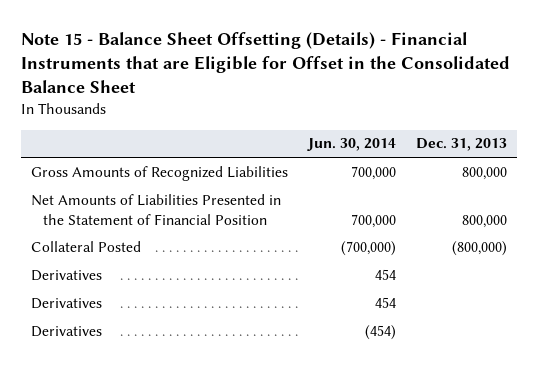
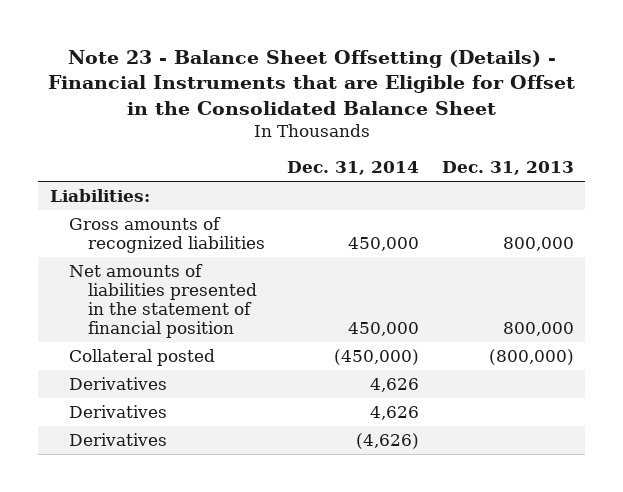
[21,32,511,94] Note 15 - Balance Sheet Offsetting (Details) - Financial Instruments that are Eligible for Offset in the Consolidated Balance Sheet -> [47,49,575,115] Note 23 - Balance Sheet Offsetting (Details) - Financial Instruments that are Eligible for Offset in the Consolidated Balance Sheet
[307,138,397,152] Jun. 30, 2014 -> none
none -> [287,161,420,176] Dec. 31, 2014
none -> [49,188,150,202] Liabilities:
[31,165,289,181] Gross Amounts of Recognized Liabilities -> [68,216,265,253] Gross amounts of recognized liabilities
[31,193,282,225] Net Amounts of Liabilities Presented in the Statement of Financial Position -> [68,263,257,338] Net amounts of liabilities presented in the statement of financial position
[31,240,142,252] Collateral Posted -> [68,348,215,366] Collateral posted

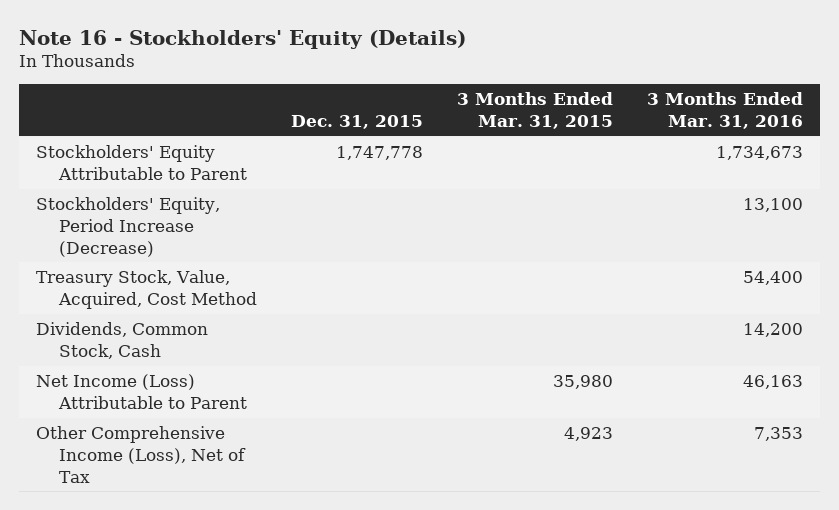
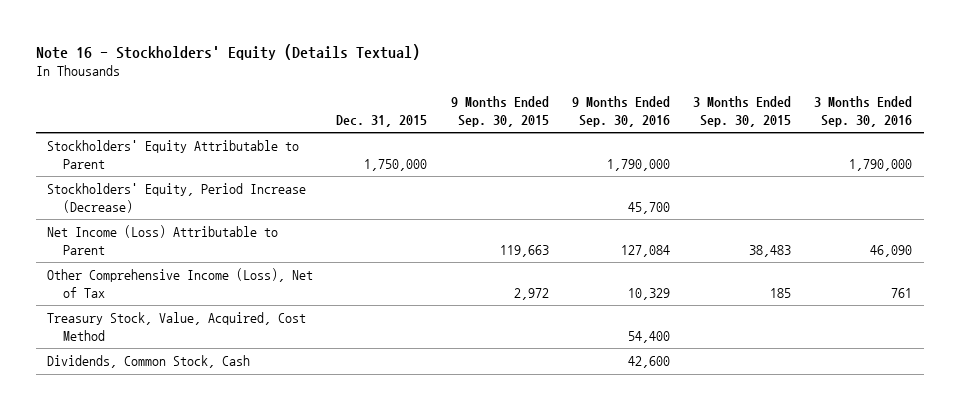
[18,29,466,49] Note 16 - Stockholders' Equity (Details) -> [35,43,420,60] Note 16 - Stockholders' Equity (Details Textual)
[457,92,614,130] 3 Months Ended Mar. 31, 2015 -> none
[647,92,804,130] 3 Months Ended Mar. 31, 2016 -> none
none -> [450,96,549,128] 9 Months Ended Sep. 30, 2015
none -> [571,96,670,128] 9 Months Ended Sep. 30, 2016
none -> [693,96,792,128] 3 Months Ended Sep. 30, 2015
none -> [814,96,913,128] 3 Months Ended Sep. 30, 2016
[336,146,424,161] 1,747,778 -> [364,158,428,171] 1,750,000
[35,270,258,309] Treasury Stock, Value, Acquired, Cost Method -> [47,312,307,341] Treasury Stock, Value, Acquired, Cost Method
[35,322,208,359] Dividends, Common Stock, Cash -> [47,355,251,369] Dividends, Common Stock, Cash

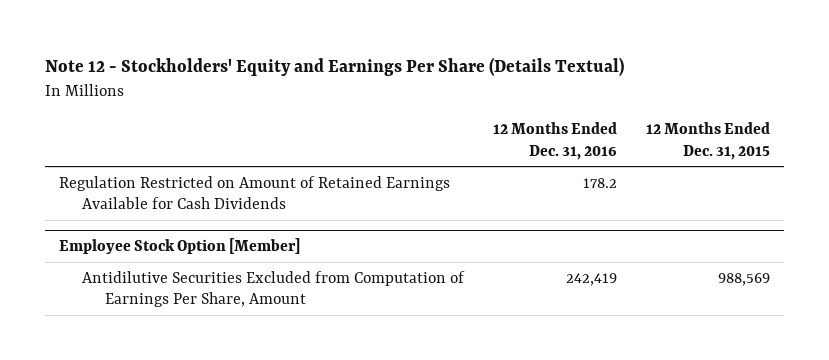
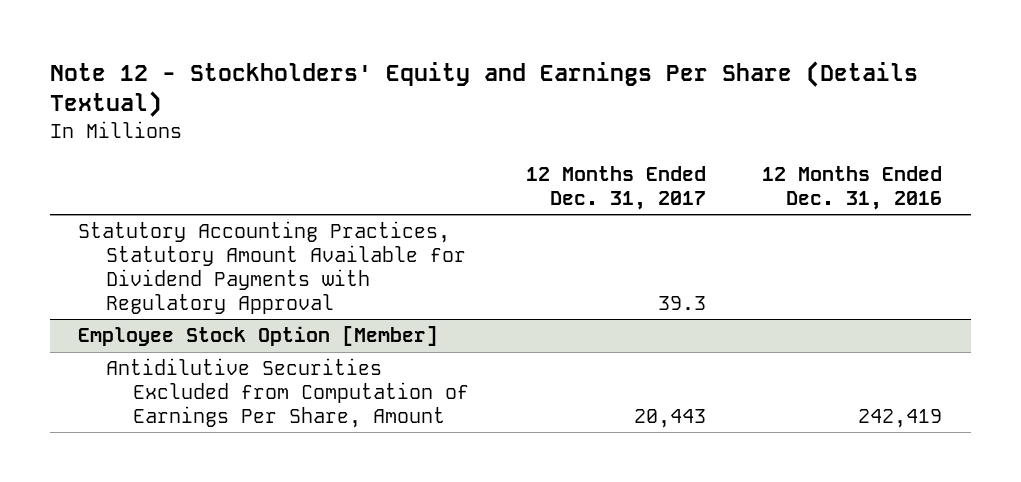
[645,122,770,160] 12 Months Ended Dec. 31, 2015 -> none
none -> [525,165,706,210] 12 Months Ended Dec. 31, 2017
[59,175,451,210] Regulation Restricted on Amount of Retained Earnings Available for Cash Dividends -> none
none -> [78,221,466,314] Statutory Accounting Practices, Statutory Amount Available for Dividend Payments with Regulatory Approval

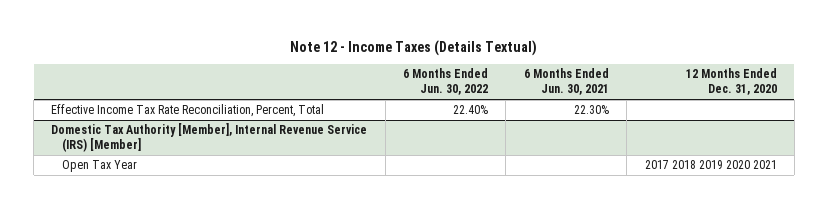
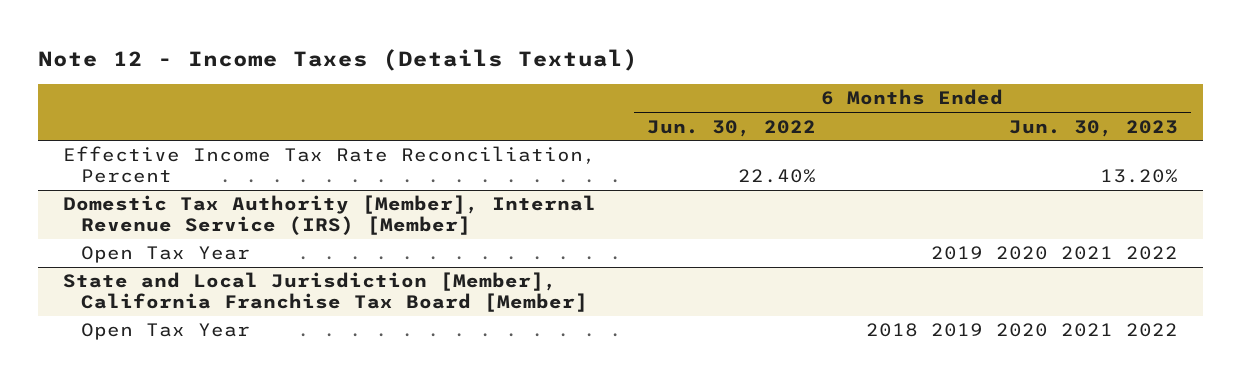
[523,68,609,96] 6 Months Ended Jun. 30, 2021 -> none
[685,68,777,96] 12 Months Ended Dec. 31, 2020 -> none
none -> [1009,119,1179,137] Jun. 30, 2023
[51,104,325,118] Effective Income Tax Rate Reconciliation, Percent, Total -> [63,146,597,184] Effective Income Tax Rate Reconciliation, Percent
none -> [63,272,589,313] State and Local Jurisdiction [Member], California Franchise Tax Board [Member]
none -> [81,323,251,341] Open Tax Year

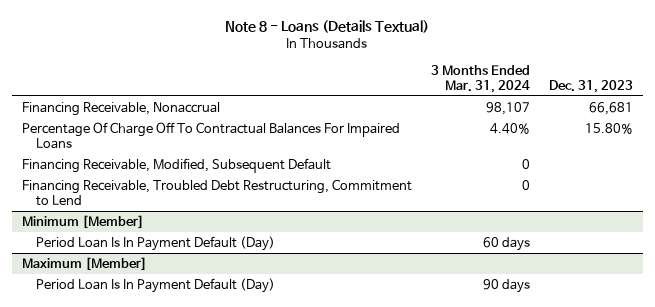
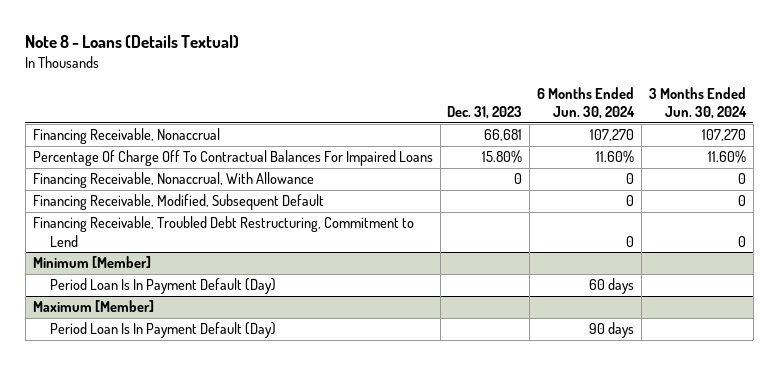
[430,64,530,93] 3 Months Ended Mar. 31, 2024 -> none
none -> [537,86,636,120] 6 Months Ended Jun. 30, 2024
none -> [648,86,747,120] 3 Months Ended Jun. 30, 2024
none -> [32,172,314,189] Financing Receivable, Nonaccrual, With Allowance

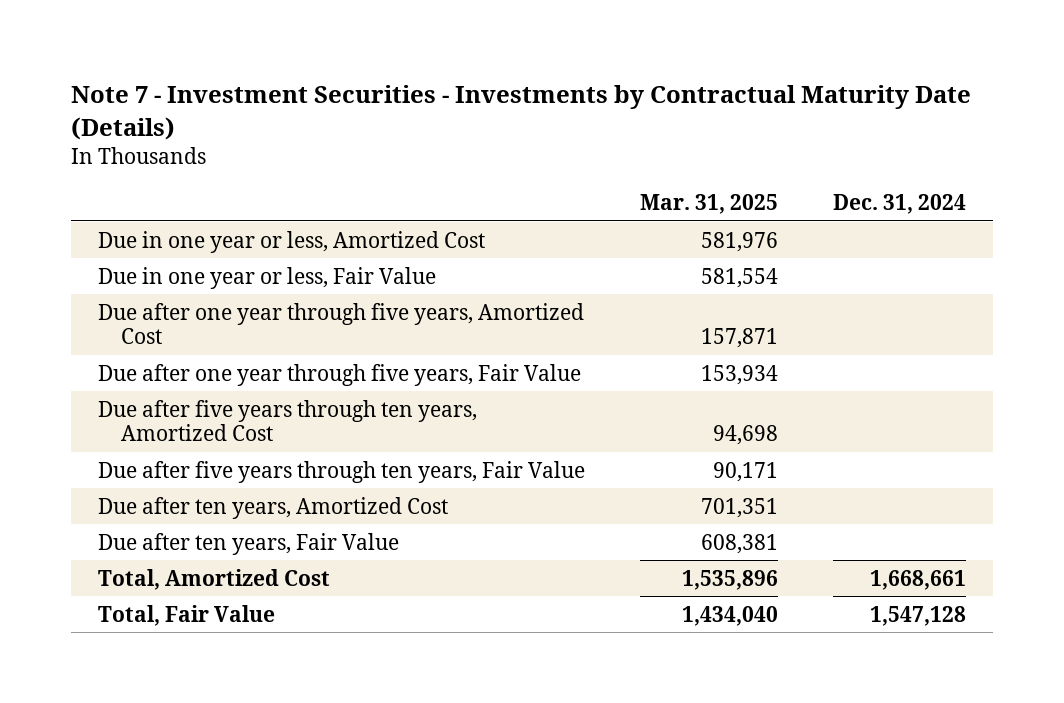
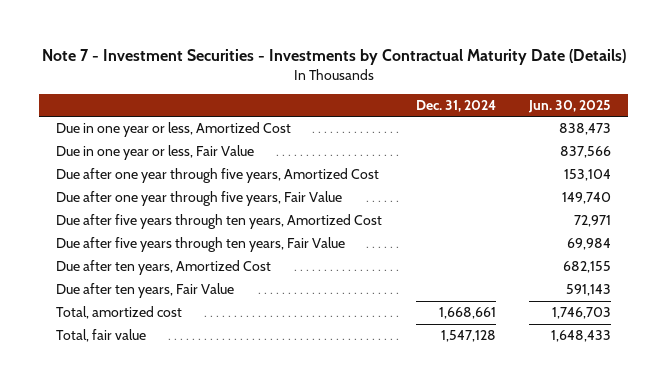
[640,194,779,215] Mar. 31, 2025 -> none
none -> [528,99,612,113] Jun. 30, 2025
[98,568,331,590] Total, Amortized Cost -> [56,306,183,320] Total, amortized cost
[98,604,276,626] Total, Fair Value -> [56,329,147,343] Total, fair value

